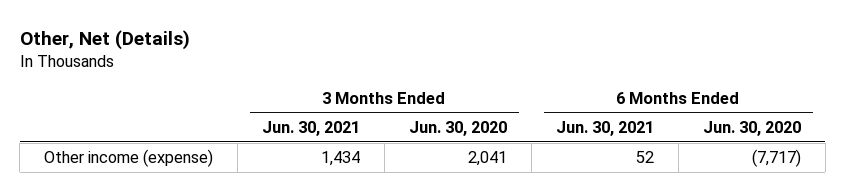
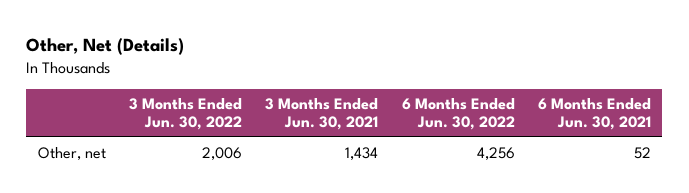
[408,120,507,136] Jun. 30, 2020 -> none
[702,120,801,136] Jun. 30, 2020 -> none
none -> [129,97,243,131] 3 Months Ended Jun. 30, 2022
none -> [401,97,515,131] 6 Months Ended Jun. 30, 2022
[44,149,214,168] Other income (expense) -> [38,146,107,160] Other, net

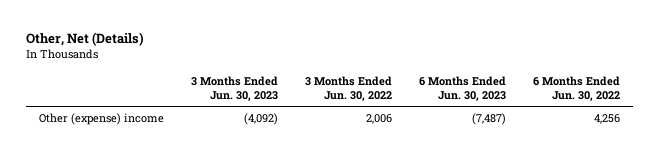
[265,97,379,131] 3 Months Ended Jun. 30, 2021 -> none
[537,97,651,131] 6 Months Ended Jun. 30, 2021 -> none
none -> [191,75,279,102] 3 Months Ended Jun. 30, 2023
none -> [418,75,506,102] 6 Months Ended Jun. 30, 2023
[38,146,107,160] Other, net -> [39,113,165,126] Other (expense) income

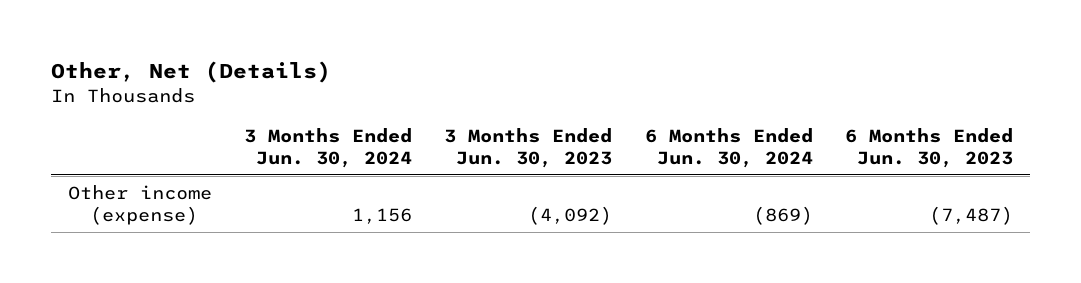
[305,75,393,102] 3 Months Ended Jun. 30, 2022 -> none
[532,75,620,102] 6 Months Ended Jun. 30, 2022 -> none
none -> [244,127,413,169] 3 Months Ended Jun. 30, 2024
none -> [644,127,813,169] 6 Months Ended Jun. 30, 2024
[39,113,165,126] Other (expense) income -> [67,184,212,226] Other income (expense)

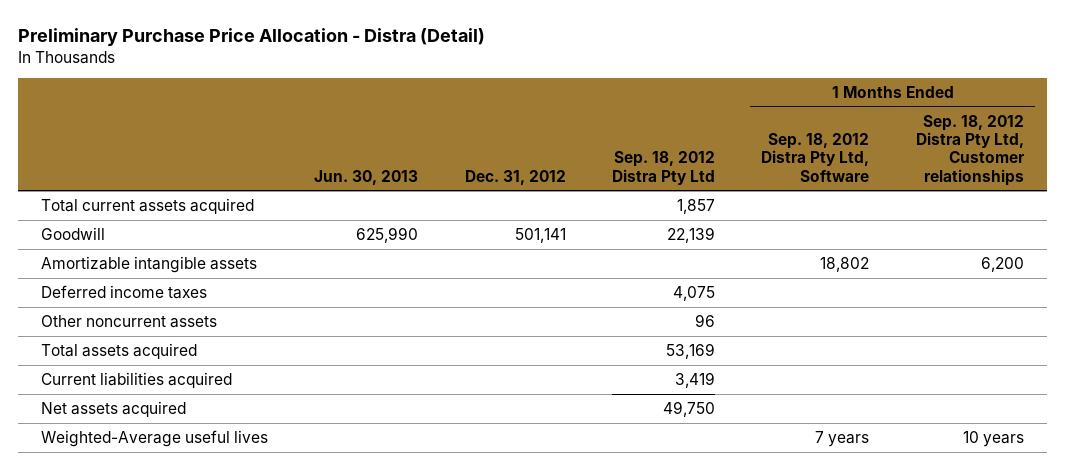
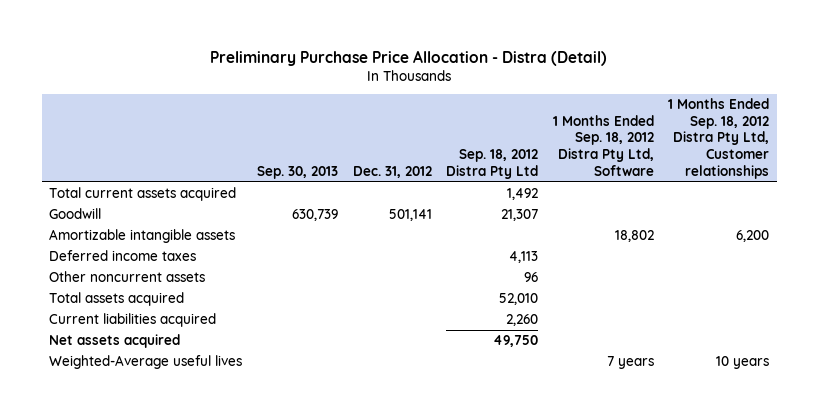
[314,169,419,185] Jun. 30, 2013 -> none
none -> [256,165,338,179] Sep. 30, 2013
[677,199,716,215] 1,857 -> [507,188,539,201] 1,492
[667,227,716,244] 22,139 -> [501,209,539,222] 21,307
[673,286,716,302] 4,075 -> [509,251,539,264] 4,113
[666,343,716,360] 53,169 -> [499,293,539,306] 52,010
[675,372,716,389] 3,419 -> [506,314,539,327] 2,260

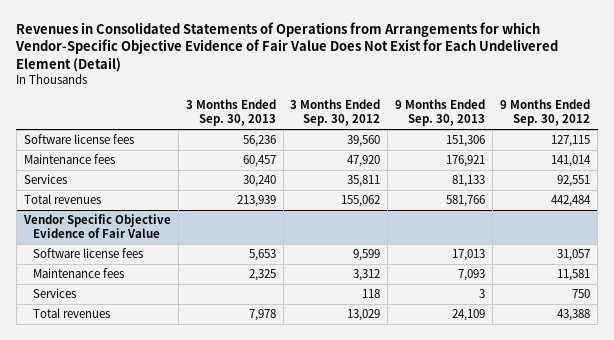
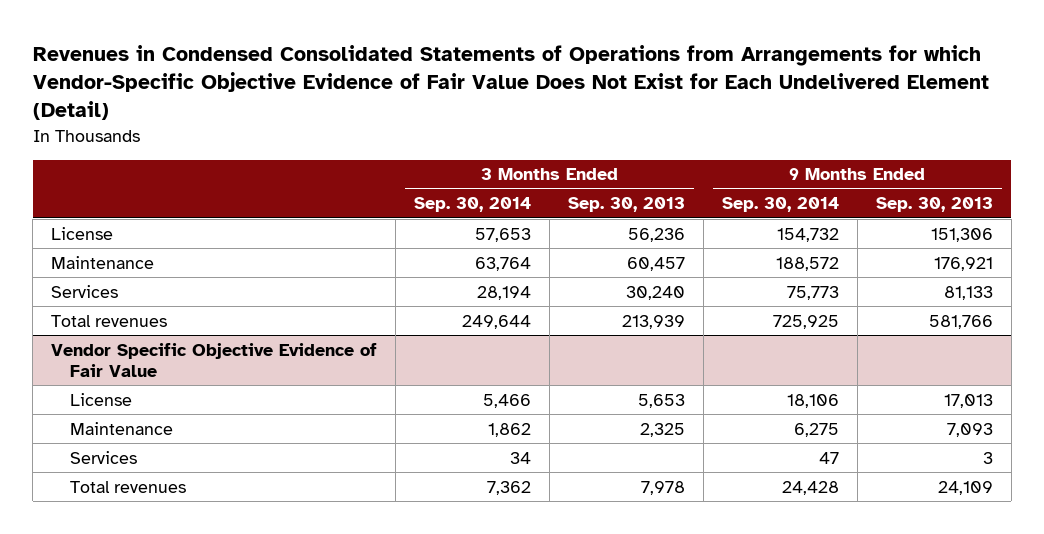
[15,21,559,72] Revenues in Consolidated Statements of Operations from Arrangements for which Vendor-Specific Objective Evidence of Fair Value Does Not Exist for Each Undelivered Element (Detail) -> [32,45,989,121] Revenues in Condensed Consolidated Statements of Operations from Arrangements for which Vendor-Specific Objective Evidence of Fair Value Does Not Exist for Each Undelivered Element (Detail)
[290,99,381,127] 3 Months Ended Sep. 30, 2012 -> none
[500,99,591,127] 9 Months Ended Sep. 30, 2012 -> none
none -> [414,197,532,213] Sep. 30, 2014
none -> [722,197,840,213] Sep. 30, 2014
[23,134,134,145] Software license fees -> [51,226,114,240] License
[23,154,115,165] Maintenance fees -> [51,255,155,269] Maintenance
[32,248,143,259] Software license fees -> [70,392,133,406] License
[32,268,124,279] Maintenance fees -> [70,421,174,435] Maintenance

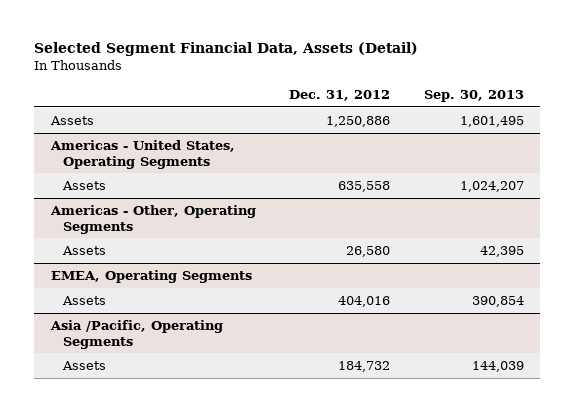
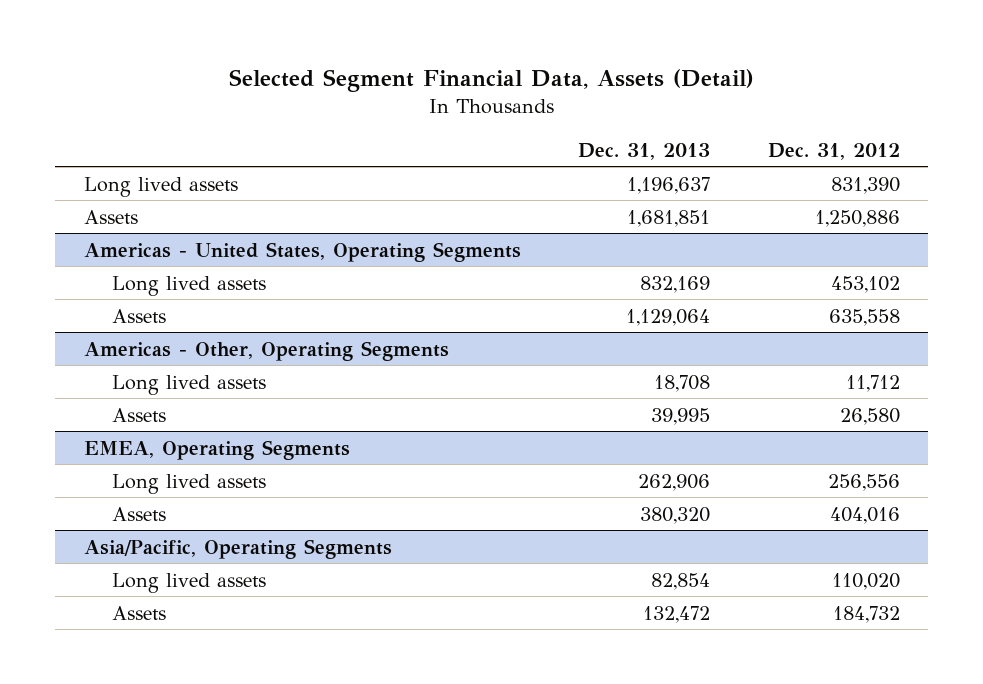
[423,90,524,103] Sep. 30, 2013 -> none
none -> [578,142,711,160] Dec. 31, 2013
none -> [83,176,238,197] Long lived assets
none -> [112,275,267,296] Long lived assets
none -> [112,374,267,395] Long lived assets
none -> [112,473,267,494] Long lived assets
[49,319,223,349] Asia /Pacific, Operating Segments -> [83,538,392,559] Asia/Pacific, Operating Segments
none -> [112,572,267,593] Long lived assets

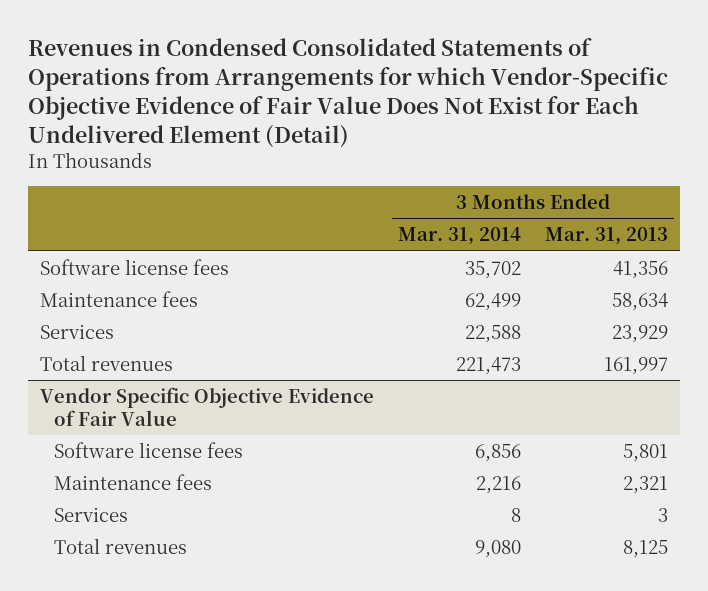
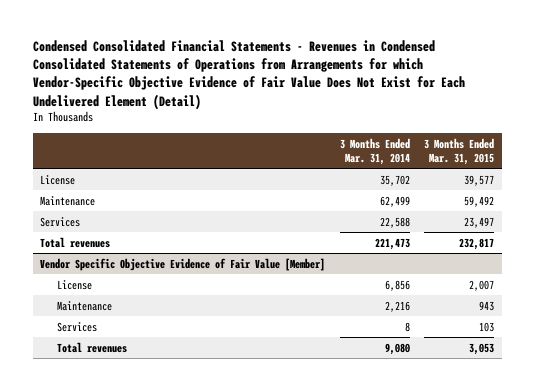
[27,38,668,148] Revenues in Condensed Consolidated Statements of Operations from Arrangements for which Vendor-Specific Objective Evidence of Fair Value Does Not Exist for Each Undelivered Element (Detail) -> [32,39,465,110] Condensed Consolidated Financial Statements - Revenues in Condensed Consolidated Statements of Operations from Arrangements for which Vendor-Specific Objective Evidence of Fair Value Does Not Exist for Each Undelivered Element (Detail)
[544,227,668,246] Mar. 31, 2013 -> none
none -> [424,137,495,165] 3 Months Ended Mar. 31, 2015
[39,258,229,275] Software license fees -> [40,174,76,185] License
[39,290,198,307] Maintenance fees -> [40,195,96,206] Maintenance
[39,386,374,426] Vendor Specific Objective Evidence of Fair Value -> [40,257,326,271] Vendor Specific Objective Evidence of Fair Value [Member]
[54,441,244,458] Software license fees -> [56,279,92,290] License
[54,473,213,490] Maintenance fees -> [56,300,112,311] Maintenance

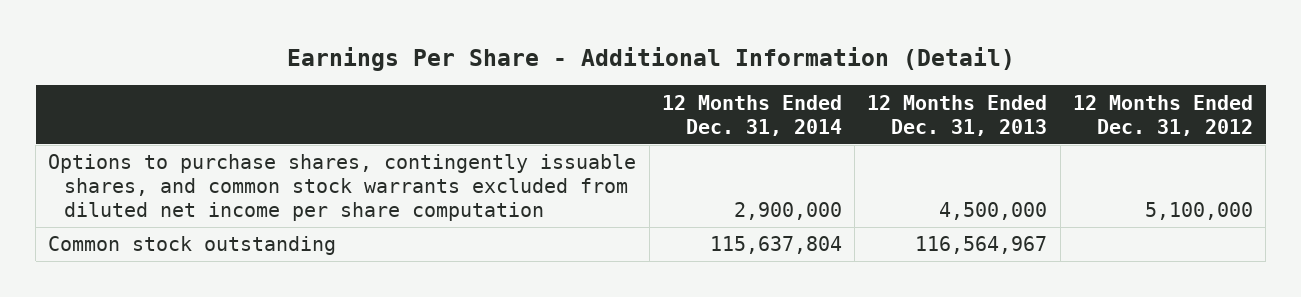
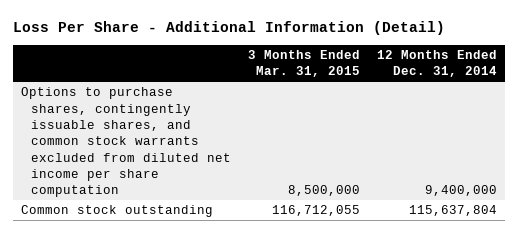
[286,46,1015,71] Earnings Per Share - Additional Information (Detail) -> [12,21,445,36] Loss Per Share - Additional Information (Detail)
[867,94,1048,136] 12 Months Ended Dec. 31, 2013 -> none
[1073,94,1254,136] 12 Months Ended Dec. 31, 2012 -> none
none -> [247,50,360,78] 3 Months Ended Mar. 31, 2015
[733,202,842,221] 2,900,000 -> [424,185,497,197] 9,400,000

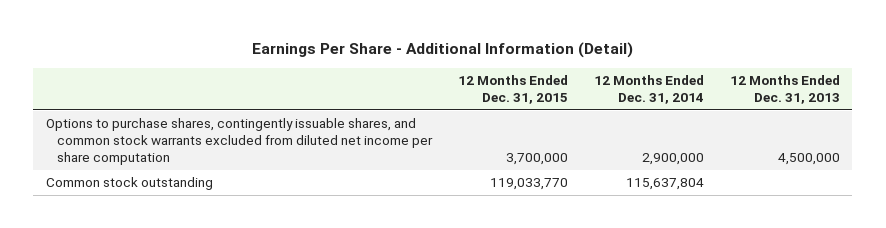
[12,21,445,36] Loss Per Share - Additional Information (Detail) -> [251,42,633,59] Earnings Per Share - Additional Information (Detail)
[247,50,360,78] 3 Months Ended Mar. 31, 2015 -> none
none -> [457,74,568,104] 12 Months Ended Dec. 31, 2015
none -> [729,74,840,104] 12 Months Ended Dec. 31, 2013
[424,185,497,197] 9,400,000 -> [641,152,704,165] 2,900,000

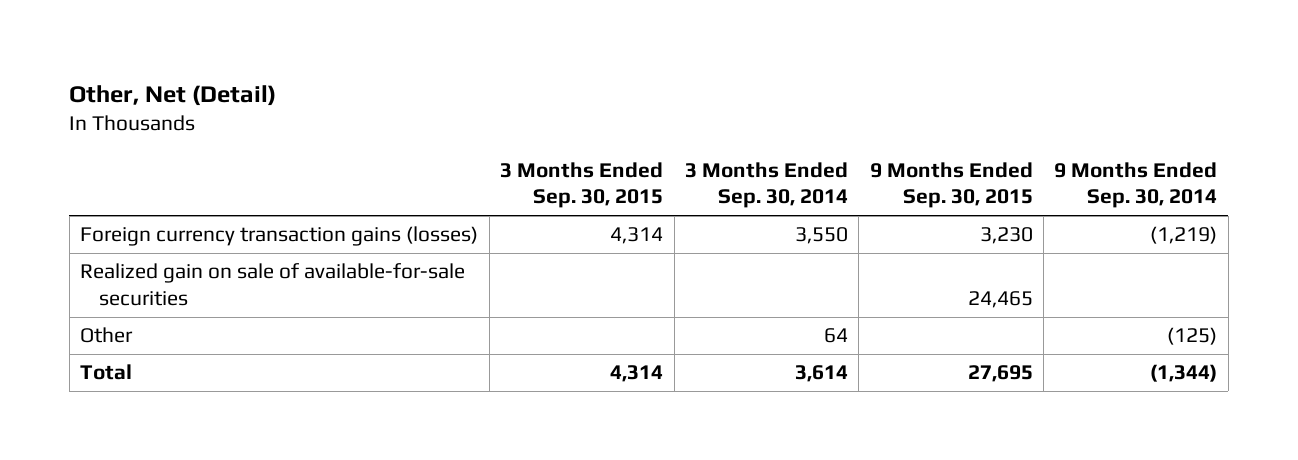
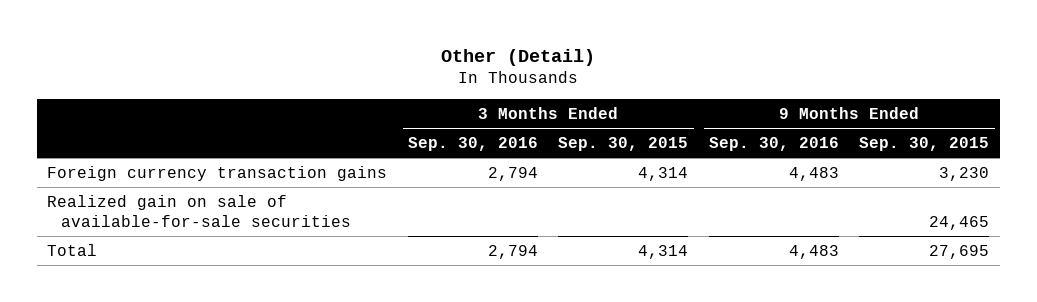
[69,84,277,106] Other, Net (Detail) -> [441,48,596,66] Other (Detail)
[684,161,848,209] 3 Months Ended Sep. 30, 2014 -> none
[1054,161,1218,209] 9 Months Ended Sep. 30, 2014 -> none
none -> [407,137,538,152] Sep. 30, 2016
none -> [708,137,839,152] Sep. 30, 2016
[80,226,479,247] Foreign currency transaction gains (losses) -> [47,165,388,181] Foreign currency transaction gains
[80,327,134,344] Other -> none

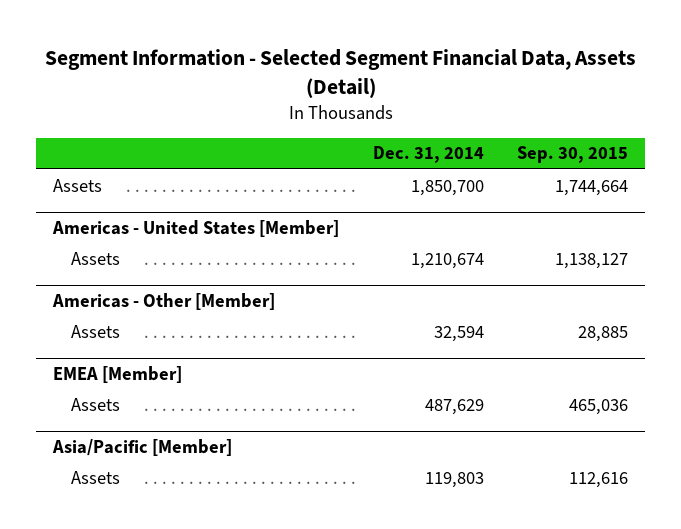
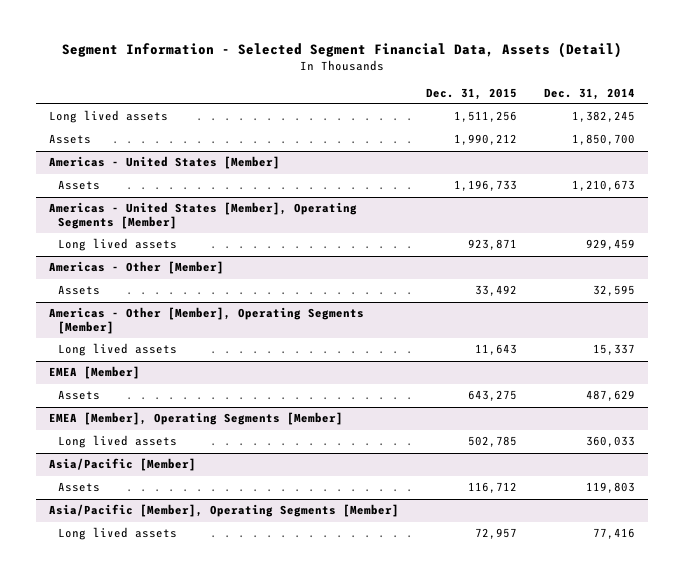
[517,146,629,164] Sep. 30, 2015 -> none
none -> [426,87,518,100] Dec. 31, 2015
none -> [49,110,169,124] Long lived assets
[410,252,484,269] 1,210,674 -> [572,180,636,192] 1,210,673
none -> [49,202,358,229] Americas - United States [Member], Operating Segments [Member]
none -> [58,238,178,252] Long lived assets
[433,325,484,342] 32,594 -> [593,285,636,297] 32,595
none -> [49,307,365,334] Americas - Other [Member], Operating Segments [Member]
none -> [58,343,178,357] Long lived assets
none -> [49,412,344,426] EMEA [Member], Operating Segments [Member]
none -> [58,435,178,449] Long lived assets
none -> [49,504,400,518] Asia/Pacific [Member], Operating Segments [Member]
none -> [58,527,178,541] Long lived assets

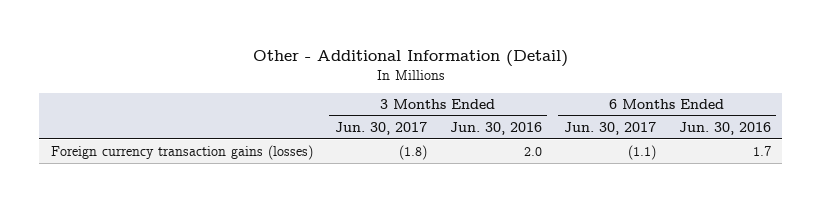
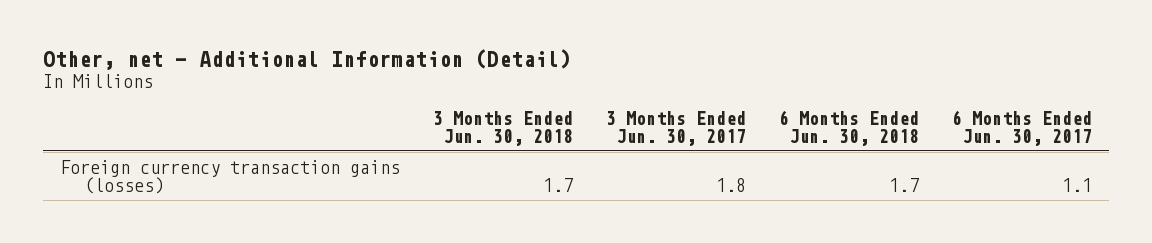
[252,49,568,67] Other - Additional Information (Detail) -> [43,49,572,71] Other, net - Additional Information (Detail)
[449,122,542,136] Jun. 30, 2016 -> none
[678,122,771,136] Jun. 30, 2016 -> none
none -> [433,110,574,146] 3 Months Ended Jun. 30, 2018
none -> [779,109,920,146] 6 Months Ended Jun. 30, 2018
[399,145,428,161] (1.8) -> [716,177,747,192] 1.8
[628,145,657,161] (1.1) -> [1062,177,1093,192] 1.1

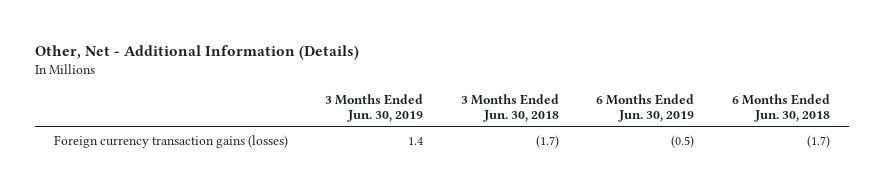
[43,49,572,71] Other, net - Additional Information (Detail) -> [35,44,360,60] Other, Net - Additional Information (Details)
[606,110,747,146] 3 Months Ended Jun. 30, 2017 -> none
[952,109,1093,146] 6 Months Ended Jun. 30, 2017 -> none
none -> [325,93,424,123] 3 Months Ended Jun. 30, 2019
none -> [596,93,695,123] 6 Months Ended Jun. 30, 2019
[543,177,574,192] 1.7 -> [535,134,559,148] (1.7)
[889,177,920,192] 1.7 -> [806,134,830,148] (1.7)

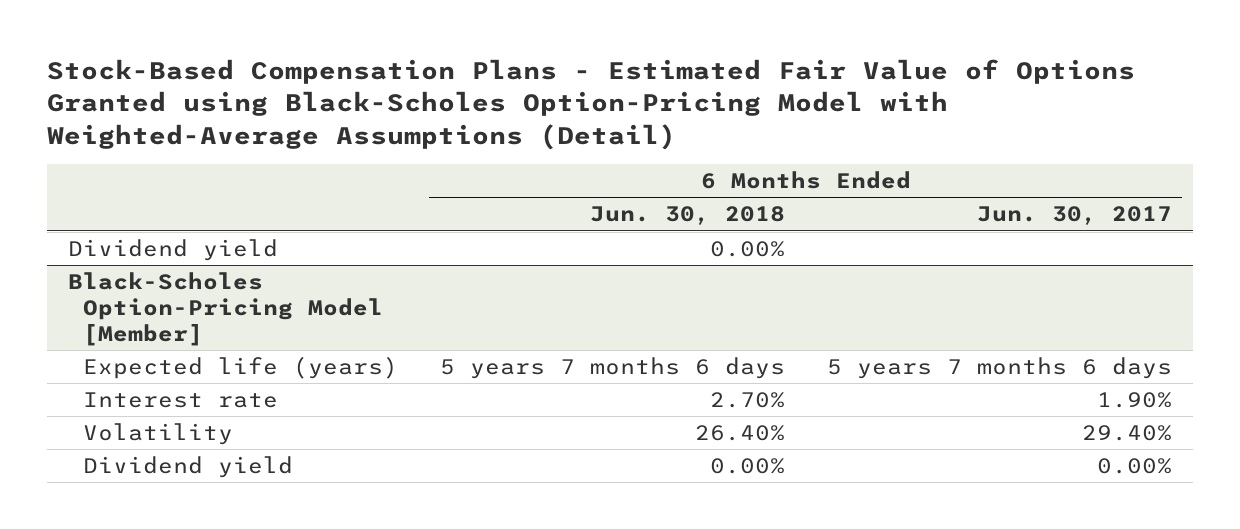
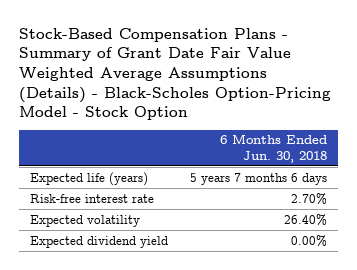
[46,59,1135,150] Stock-Based Compensation Plans - Estimated Fair Value of Options Granted using Black-Scholes Option-Pricing Model with Weighted-Average Assumptions (Detail) -> [19,27,332,121] Stock-Based Compensation Plans - Summary of Grant Date Fair Value Weighted Average Assumptions (Details) - Black-Scholes Option-Pricing Model - Stock Option
[976,206,1172,226] Jun. 30, 2017 -> none
[67,238,278,261] Dividend yield -> none
[67,271,383,346] Black-Scholes Option-Pricing Model [Member] -> none
[82,391,278,408] Interest rate -> [30,193,155,203] Risk-free interest rate
[82,422,233,445] Volatility -> [30,214,141,227] Expected volatility
[82,455,293,478] Dividend yield -> [30,235,169,248] Expected dividend yield

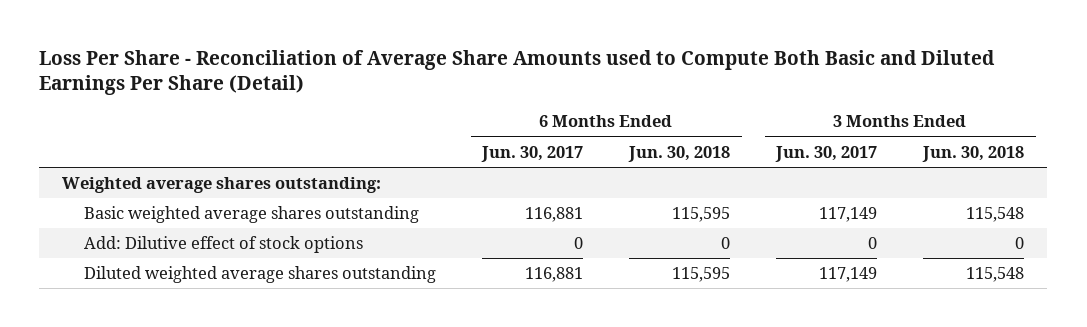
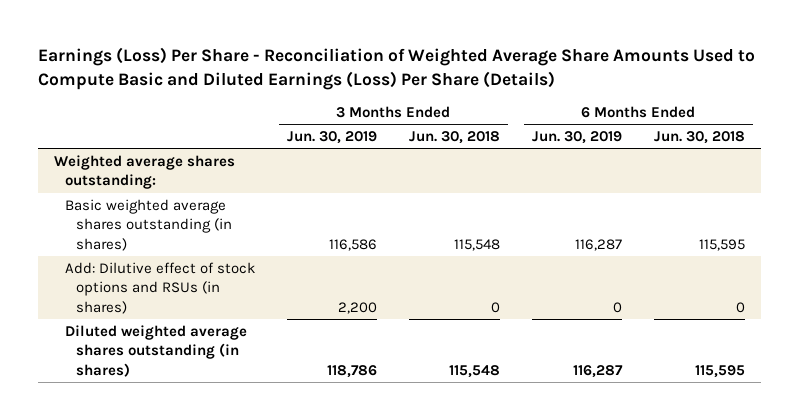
[39,49,996,96] Loss Per Share - Reconciliation of Average Share Amounts used to Compute Both Basic and Diluted Earnings Per Share (Detail) -> [37,47,755,91] Earnings (Loss) Per Share - Reconciliation of Weighted Average Share Amounts Used to Compute Basic and Diluted Earnings (Loss) Per Share (Details)
[481,145,584,162] Jun. 30, 2017 -> none
[775,145,878,162] Jun. 30, 2017 -> none
none -> [286,131,377,145] Jun. 30, 2019
none -> [531,131,622,145] Jun. 30, 2019
[83,206,419,224] Basic weighted average shares outstanding -> [64,198,232,251] Basic weighted average shares outstanding (in shares)
[83,236,363,254] Add: Dilutive effect of stock options -> [64,261,255,314] Add: Dilutive effect of stock options and RSUs (in shares)
[83,266,436,284] Diluted weighted average shares outstanding -> [64,324,247,377] Diluted weighted average shares outstanding (in shares)

